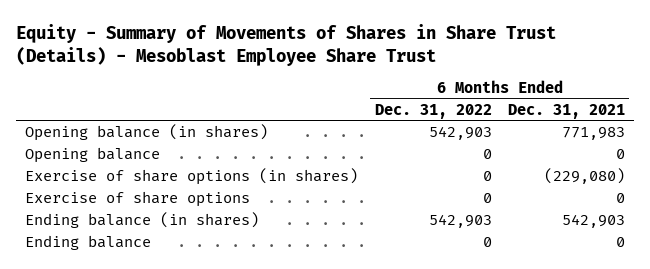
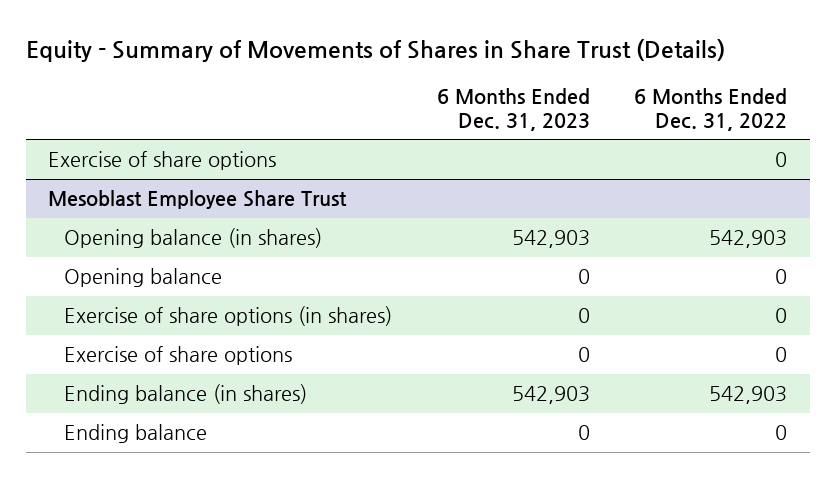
[16,24,557,67] Equity - Summary of Movements of Shares in Share Trust (Details) - Mesoblast Employee Share Trust -> [25,38,725,62] Equity - Summary of Movements of Shares in Share Trust (Details)
[508,103,626,119] Dec. 31, 2021 -> none
none -> [436,88,590,132] 6 Months Ended Dec. 31, 2023
none -> [47,151,276,171] Exercise of share options
none -> [47,190,347,210] Mesoblast Employee Share Trust

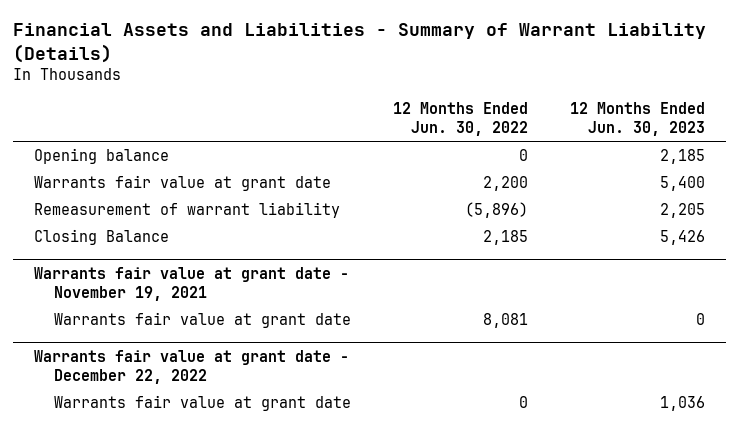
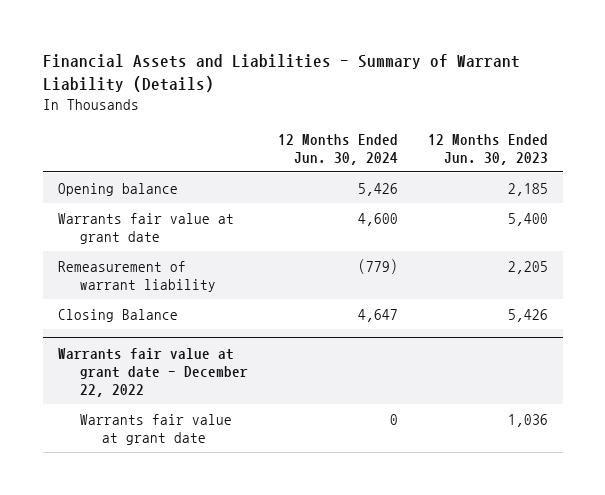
[393,102,529,137] 12 Months Ended Jun. 30, 2022 -> none
none -> [277,133,398,165] 12 Months Ended Jun. 30, 2024
[33,266,349,301] Warrants fair value at grant date - November 19, 2021 -> none
[53,311,351,328] Warrants fair value at grant date -> none

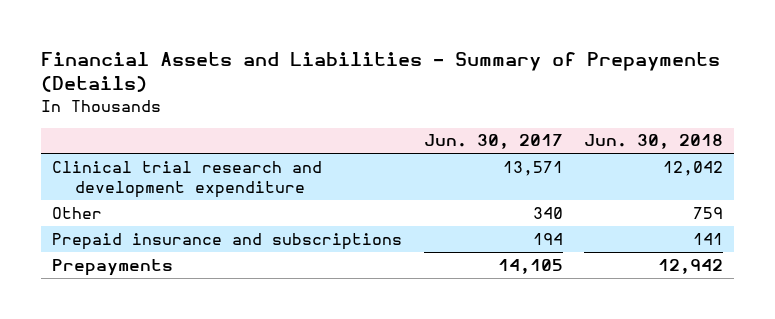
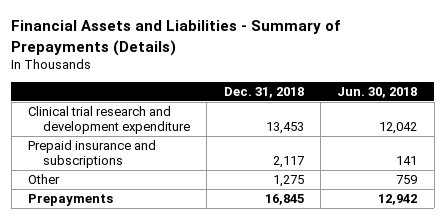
[423,134,563,150] Jun. 30, 2017 -> none
none -> [223,87,304,99] Dec. 31, 2018
[52,206,103,219] Other -> [28,173,61,184] Other

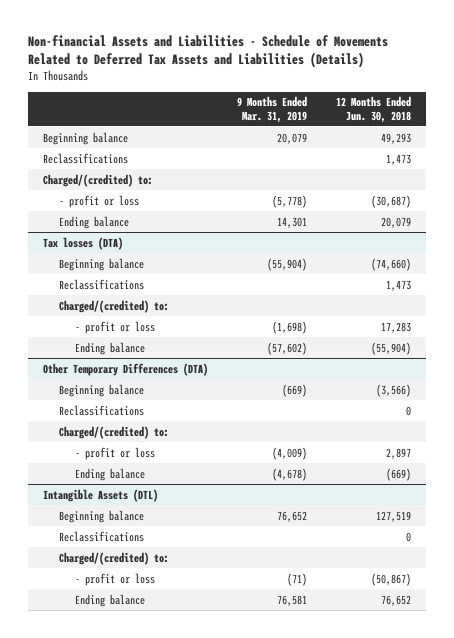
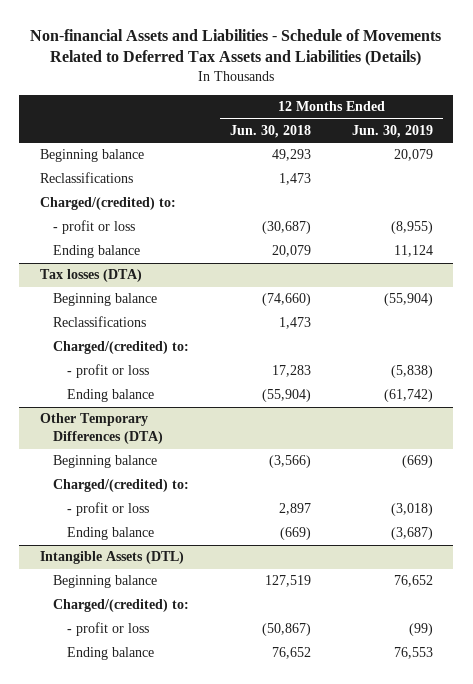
[236,96,307,123] 9 Months Ended Mar. 31, 2019 -> none
none -> [351,124,433,138] Jun. 30, 2019
[58,404,144,416] Reclassifications -> none
[58,530,144,542] Reclassifications -> none

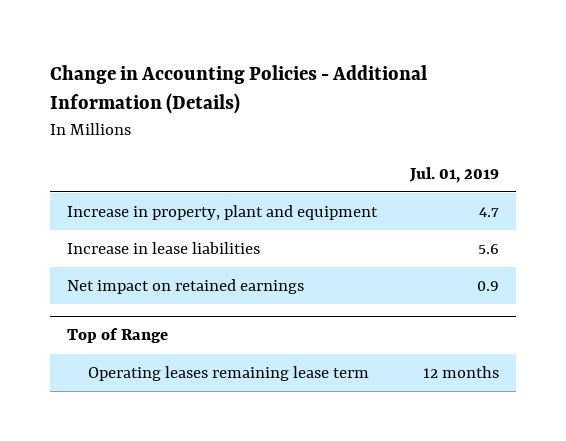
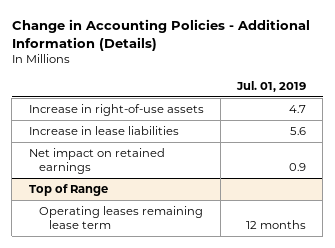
[66,205,378,221] Increase in property, plant and equipment -> none
none -> [28,104,204,117] Increase in right-of-use assets

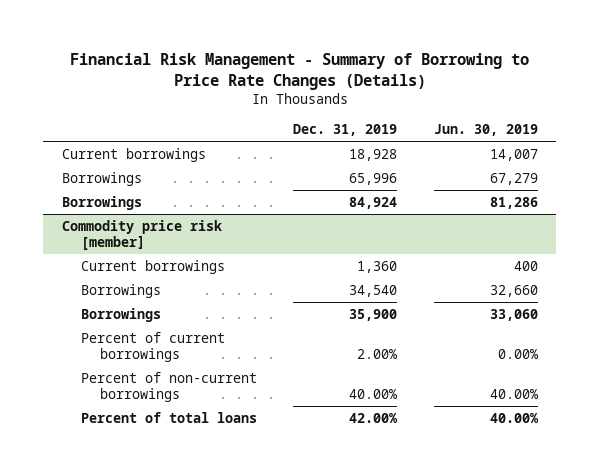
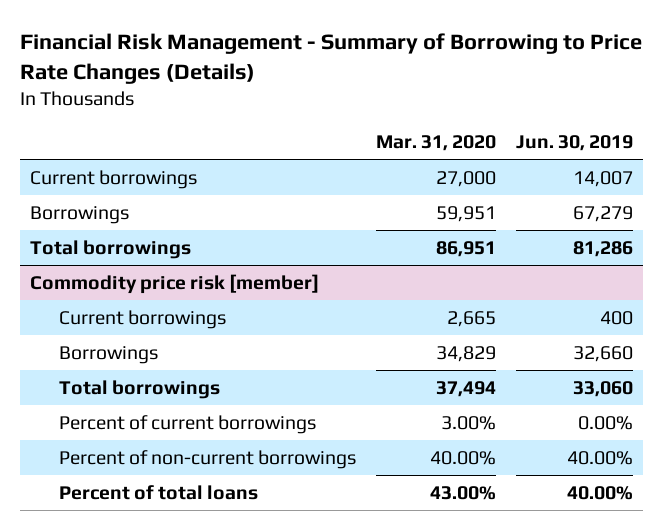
[293,124,398,137] Dec. 31, 2019 -> none
none -> [376,135,497,152] Mar. 31, 2020
[61,195,142,210] Borrowings -> [29,239,191,259] Total borrowings
[80,307,161,322] Borrowings -> [59,379,221,399] Total borrowings

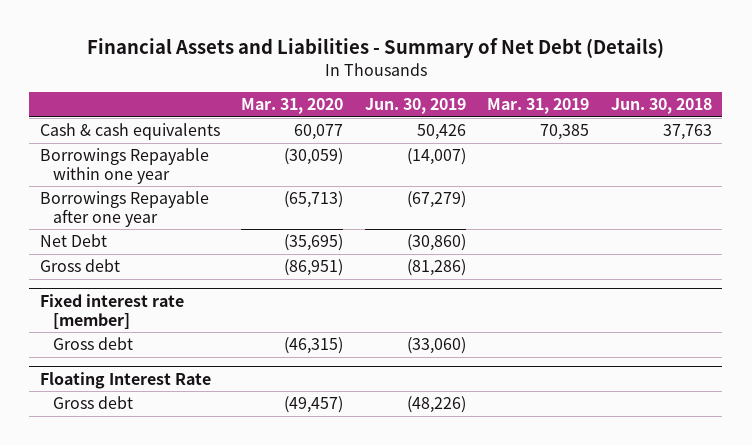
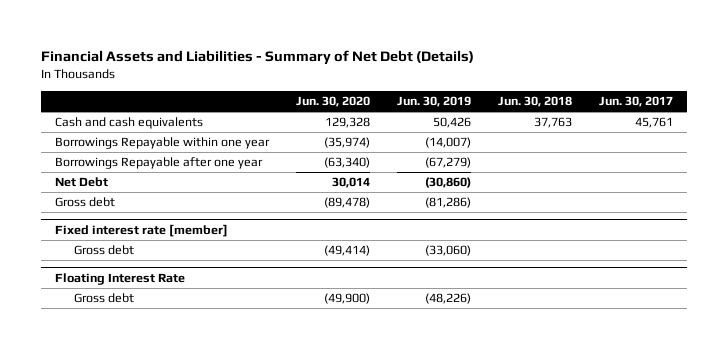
[241,98,344,115] Mar. 31, 2020 -> none
[487,98,590,115] Mar. 31, 2019 -> none
none -> [295,96,370,108] Jun. 30, 2020
none -> [599,96,674,108] Jun. 30, 2017
[40,123,221,141] Cash & cash equivalents -> [54,117,203,130] Cash and cash equivalents

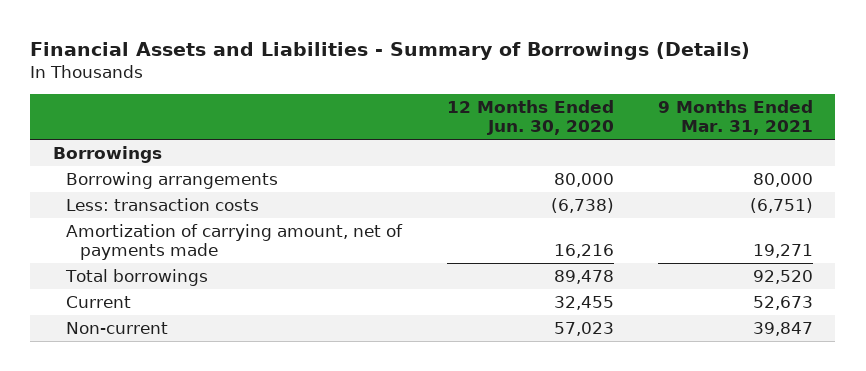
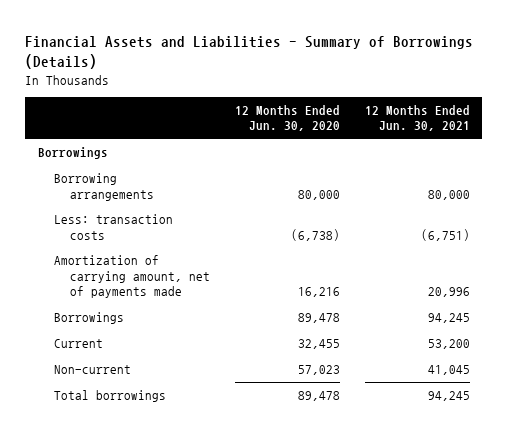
[657,99,813,136] 9 Months Ended Mar. 31, 2021 -> none
none -> [364,104,470,132] 12 Months Ended Jun. 30, 2021
none -> [53,312,124,325] Borrowings
[65,268,209,286] Total borrowings -> [53,390,166,403] Total borrowings

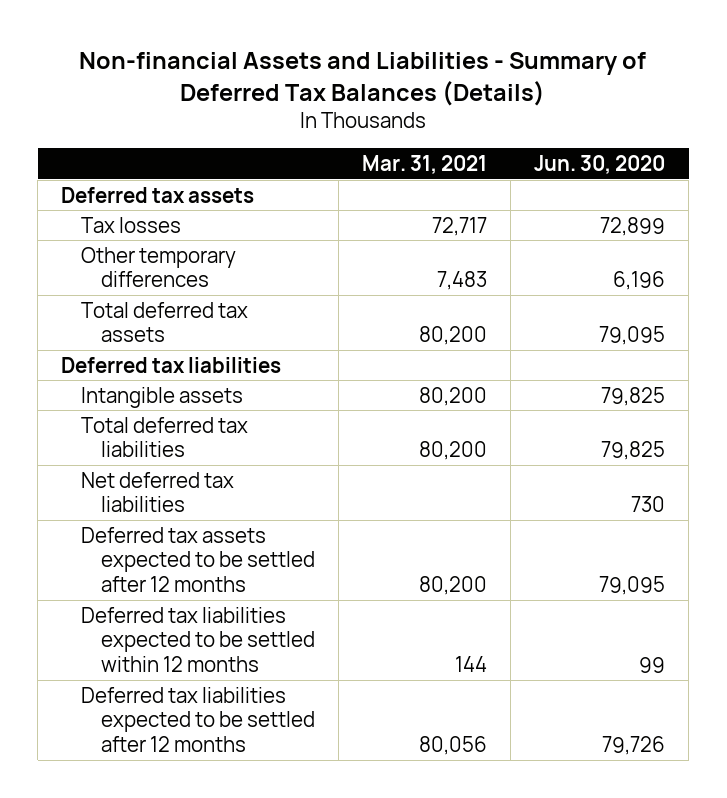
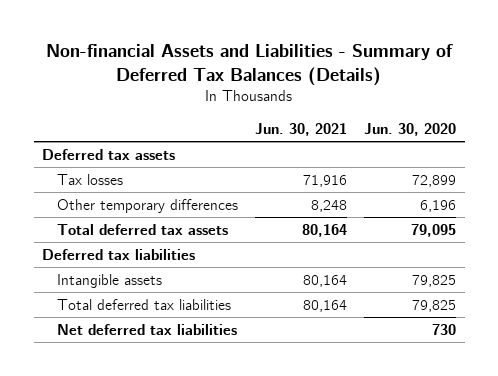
[361,154,487,174] Mar. 31, 2021 -> none
none -> [255,123,348,137] Jun. 30, 2021
[81,526,315,593] Deferred tax assets expected to be settled after 12 months -> none
[81,606,315,673] Deferred tax liabilities expected to be settled within 12 months -> none
[81,686,315,753] Deferred tax liabilities expected to be settled after 12 months -> none

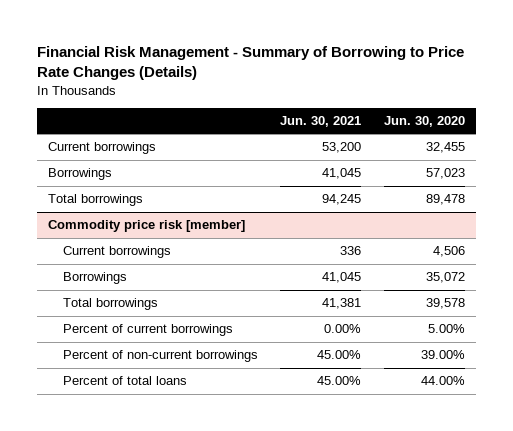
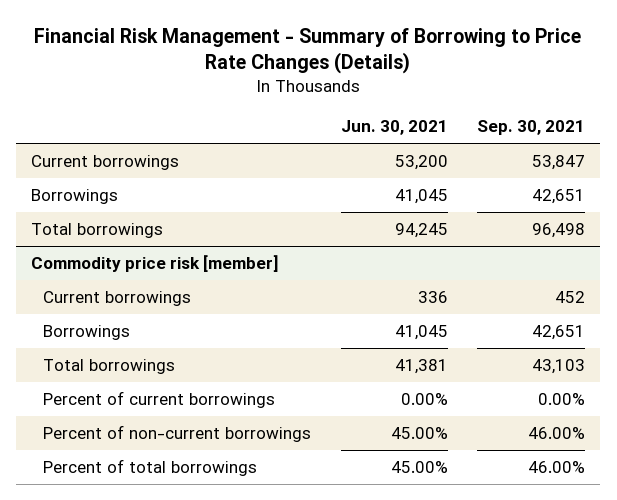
[383,116,465,128] Jun. 30, 2020 -> none
none -> [477,120,586,136] Sep. 30, 2021
[63,376,188,386] Percent of total loans -> [43,459,258,477] Percent of total borrowings

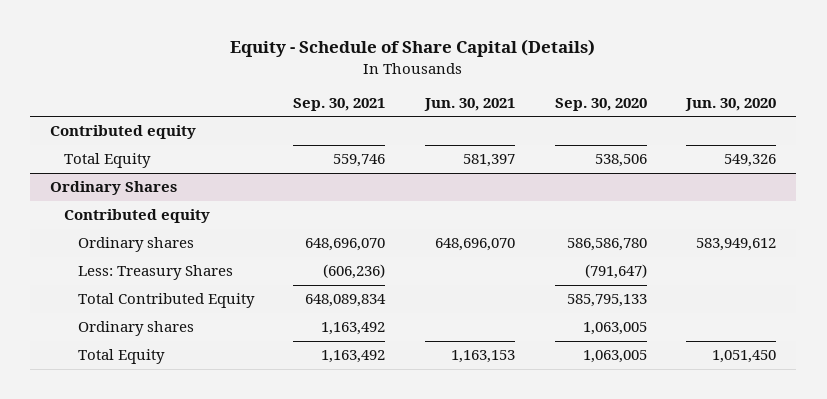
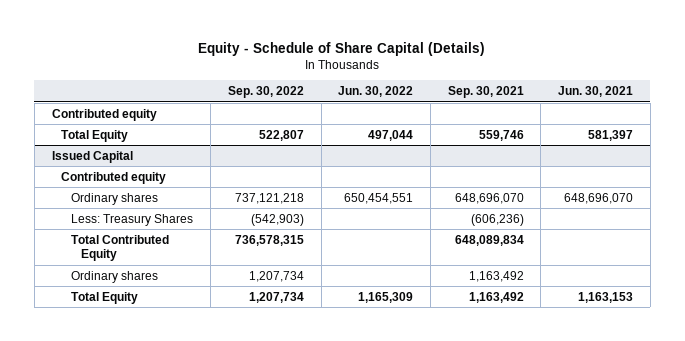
[554,97,647,111] Sep. 30, 2020 -> none
[685,97,777,111] Jun. 30, 2020 -> none
none -> [227,86,304,99] Sep. 30, 2022
none -> [338,86,414,98] Jun. 30, 2022
[50,181,178,196] Ordinary Shares -> [51,150,133,163] Issued Capital

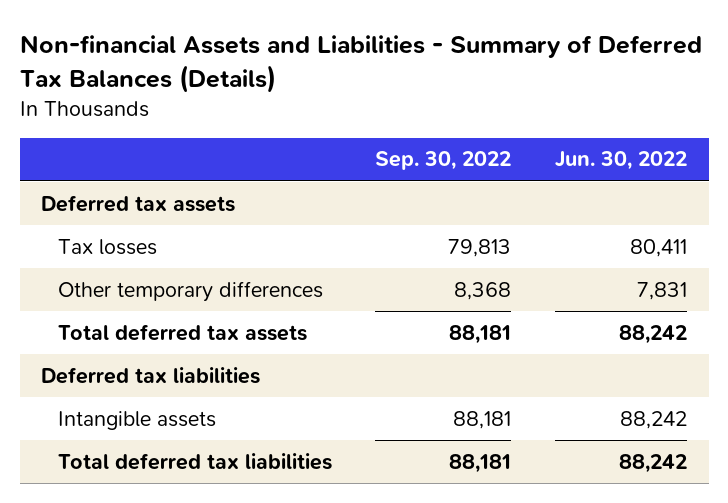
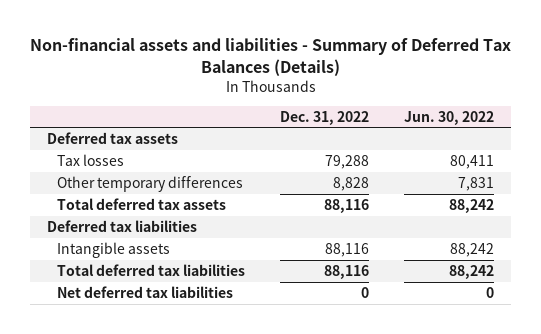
[19,35,702,93] Non-financial Assets and Liabilities - Summary of Deferred Tax Balances (Details) -> [29,38,511,76] Non-financial assets and liabilities - Summary of Deferred Tax Balances (Details)
[375,151,512,171] Sep. 30, 2022 -> none
none -> [279,110,369,125] Dec. 31, 2022
none -> [57,285,234,298] Net deferred tax liabilities

